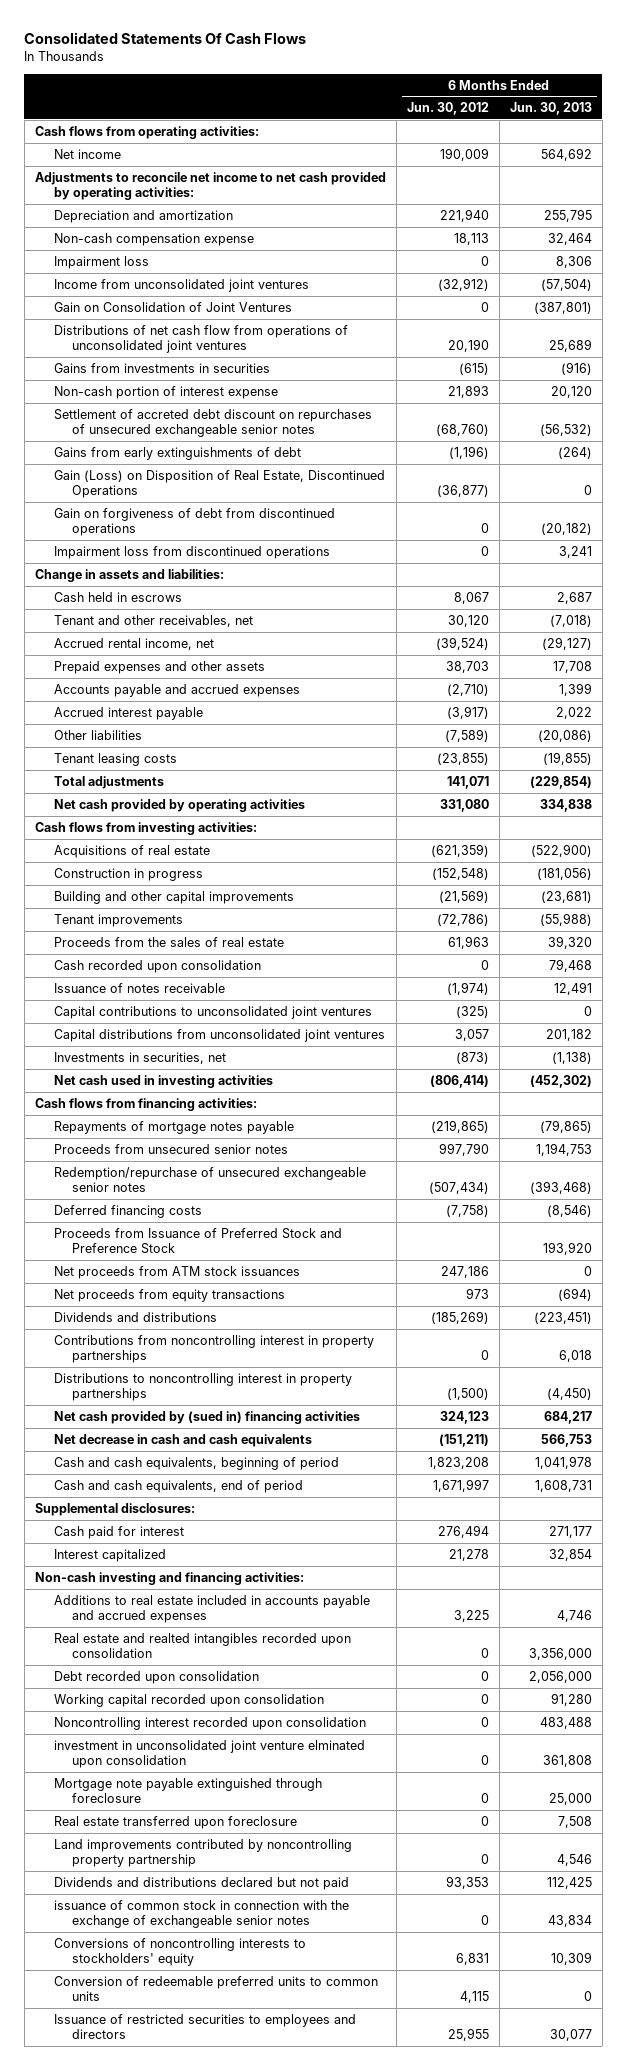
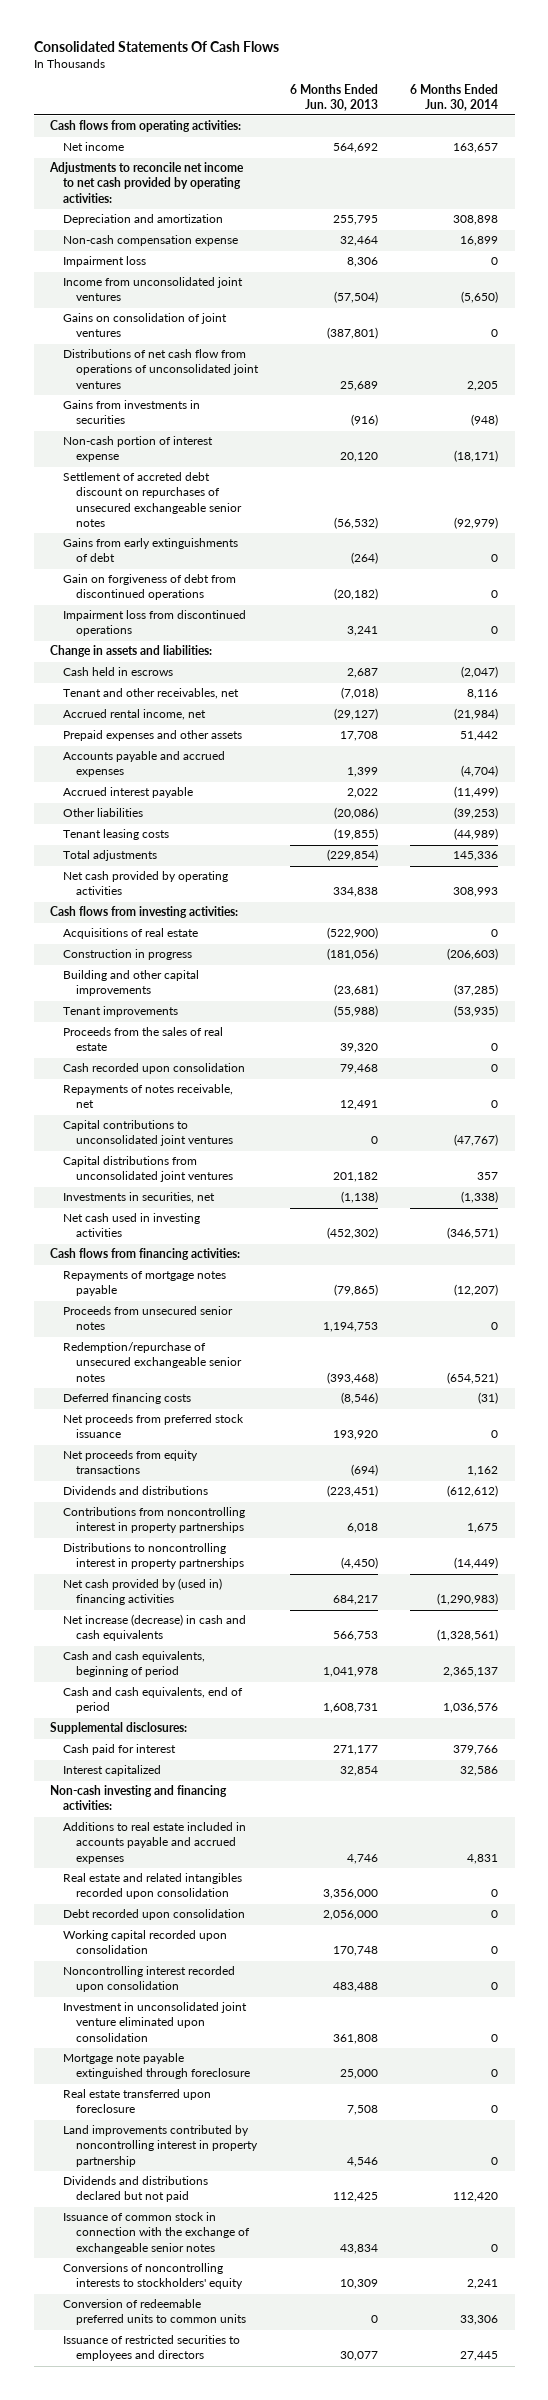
[406,102,489,116] Jun. 30, 2012 -> none
none -> [410,83,499,111] 6 Months Ended Jun. 30, 2014
[53,301,292,312] Gain on Consolidation of Joint Ventures -> [63,313,228,338] Gains on consolidation of joint ventures
[53,469,385,499] Gain (Loss) on Disposition of Real Estate, Discontinued Operations -> none
[53,982,225,993] Issuance of notes receivable -> [63,1084,234,1109] Repayments of notes receivable, net
[53,1265,300,1279] Net proceeds from ATM stock issuances -> none
[53,1227,342,1255] Proceeds from Issuance of Preferred Stock and Preference Stock -> [63,1414,245,1439] Net proceeds from preferred stock issuance
[53,1410,360,1424] Net cash provided by (sued in) financing activities -> [63,1578,223,1606] Net cash provided by (used in) financing activities
[53,1433,312,1447] Net decrease in cash and cash equivalents -> [63,1614,247,1642] Net increase (decrease) in cash and cash equivalents
[53,1632,351,1659] Real estate and realted intangibles recorded upon consolidation -> [63,1873,243,1900] Real estate and related intangibles recorded upon consolidation
[550,1692,592,1706] 91,280 -> [333,1946,379,1957] 170,748
[53,1739,365,1769] investment in unconsolidated joint venture elminated upon consolidation -> [63,2002,248,2042] Investment in unconsolidated joint venture eliminated upon consolidation
[53,1838,352,1868] Land improvements contributed by noncontrolling property partnership -> [63,2125,259,2167] Land improvements contributed by noncontrolling interest in property partnership
[53,1899,349,1929] issuance of common stock in connection with the exchange of exchangeable senior notes -> [63,2212,251,2254] Issuance of common stock in connection with the exchange of exchangeable senior notes

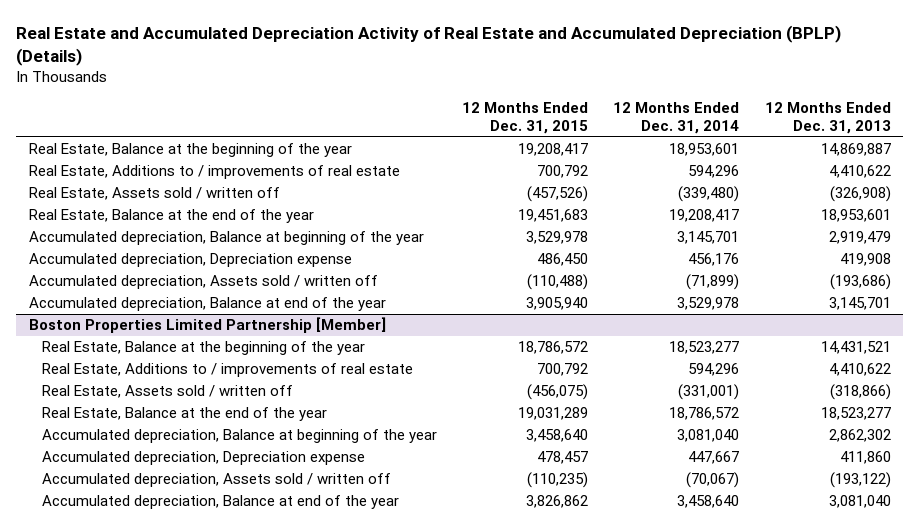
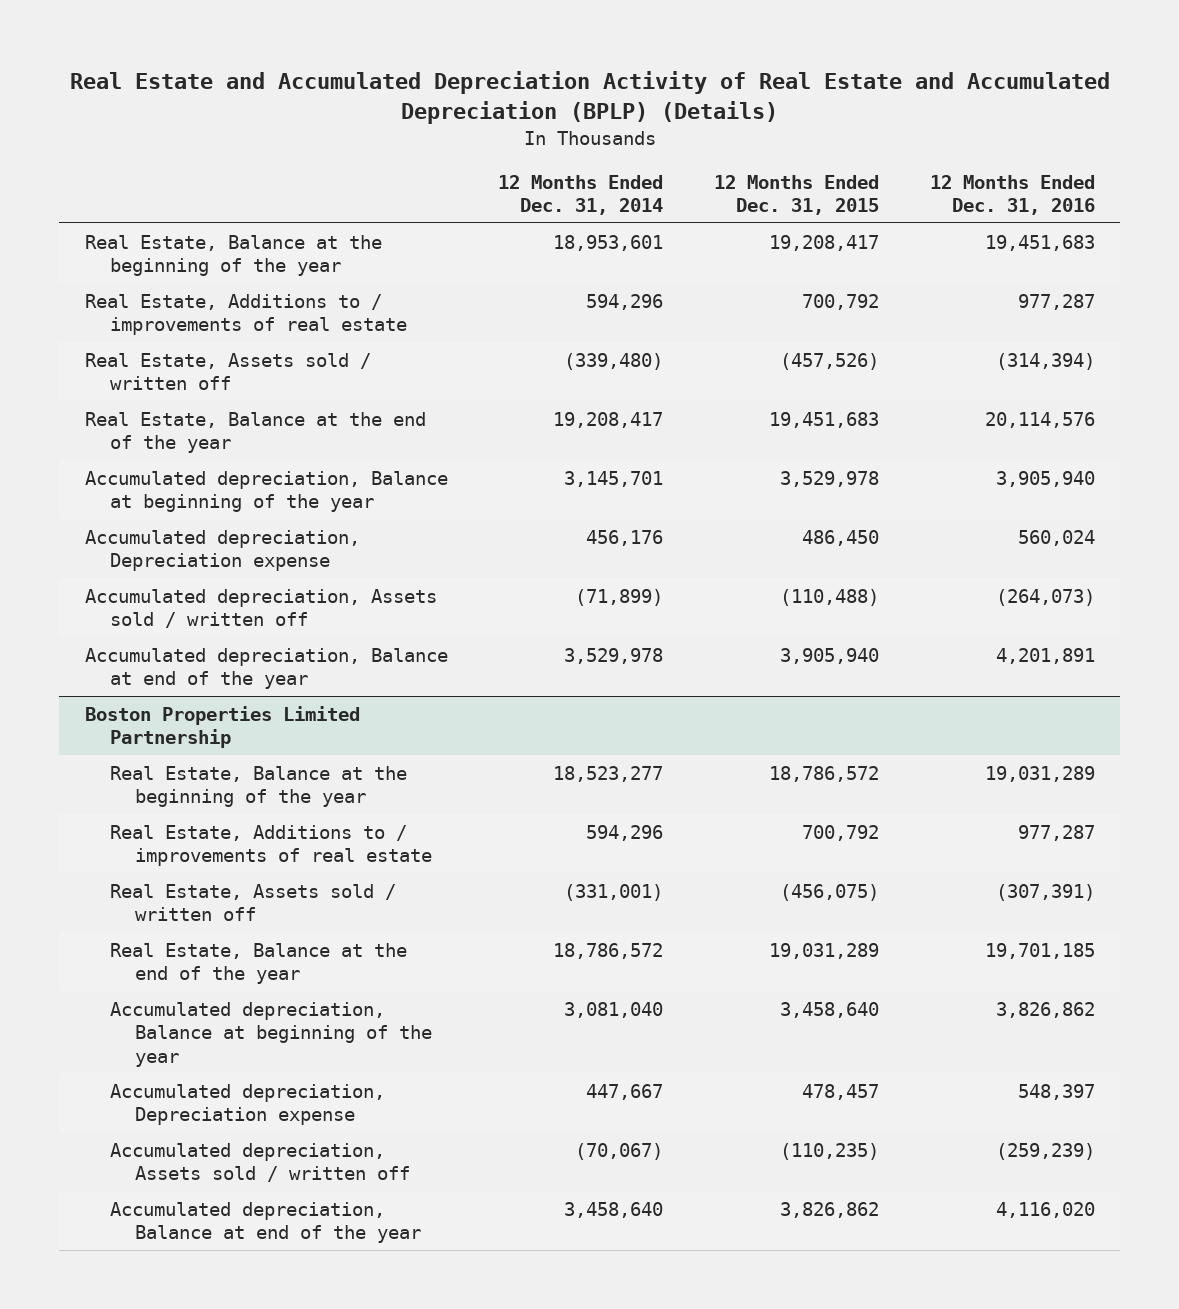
[764,102,891,135] 12 Months Ended Dec. 31, 2013 -> none
none -> [929,174,1095,216] 12 Months Ended Dec. 31, 2016
[28,317,386,334] Boston Properties Limited Partnership [Member] -> [84,705,360,749] Boston Properties Limited Partnership

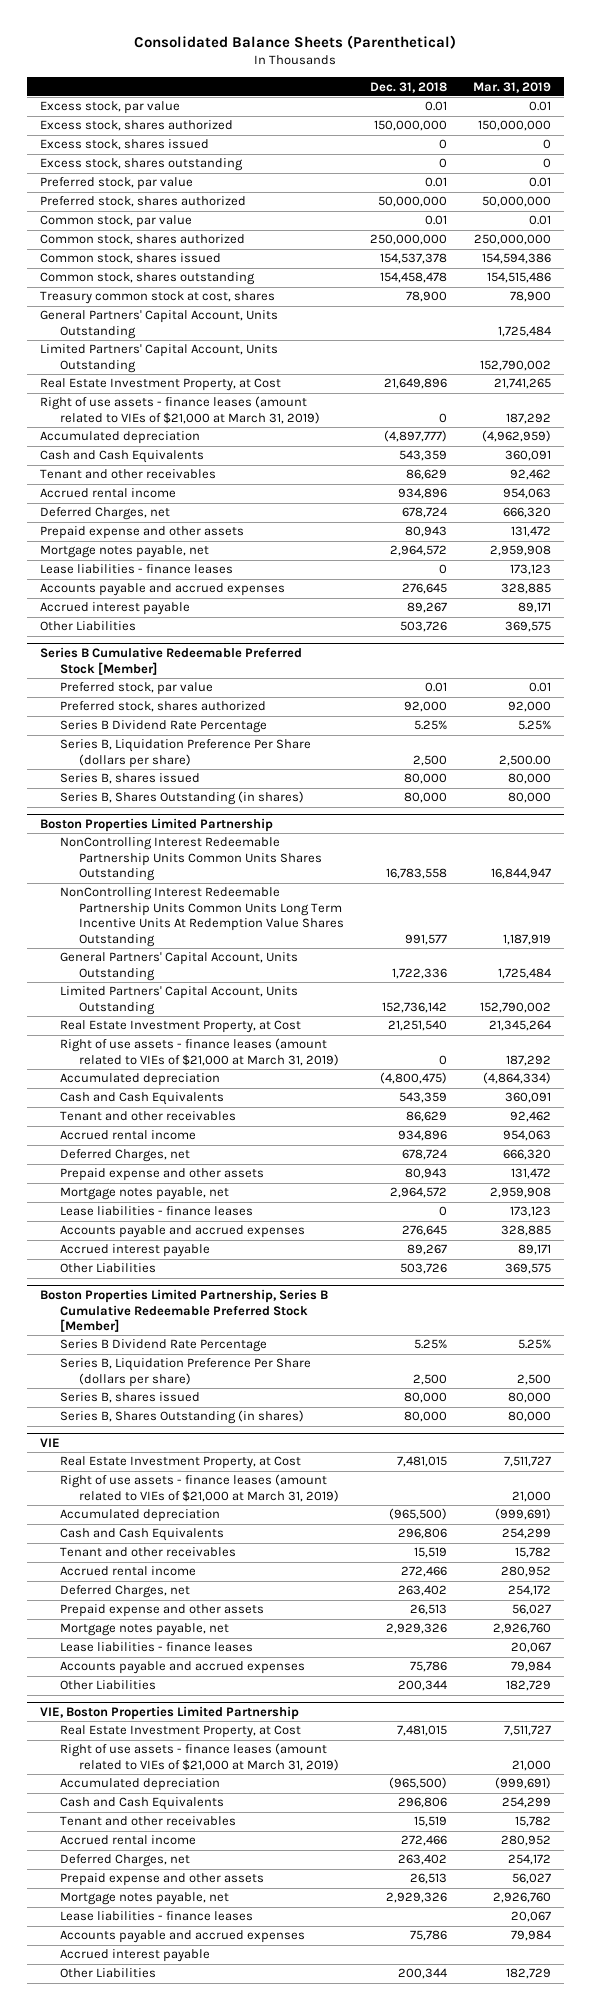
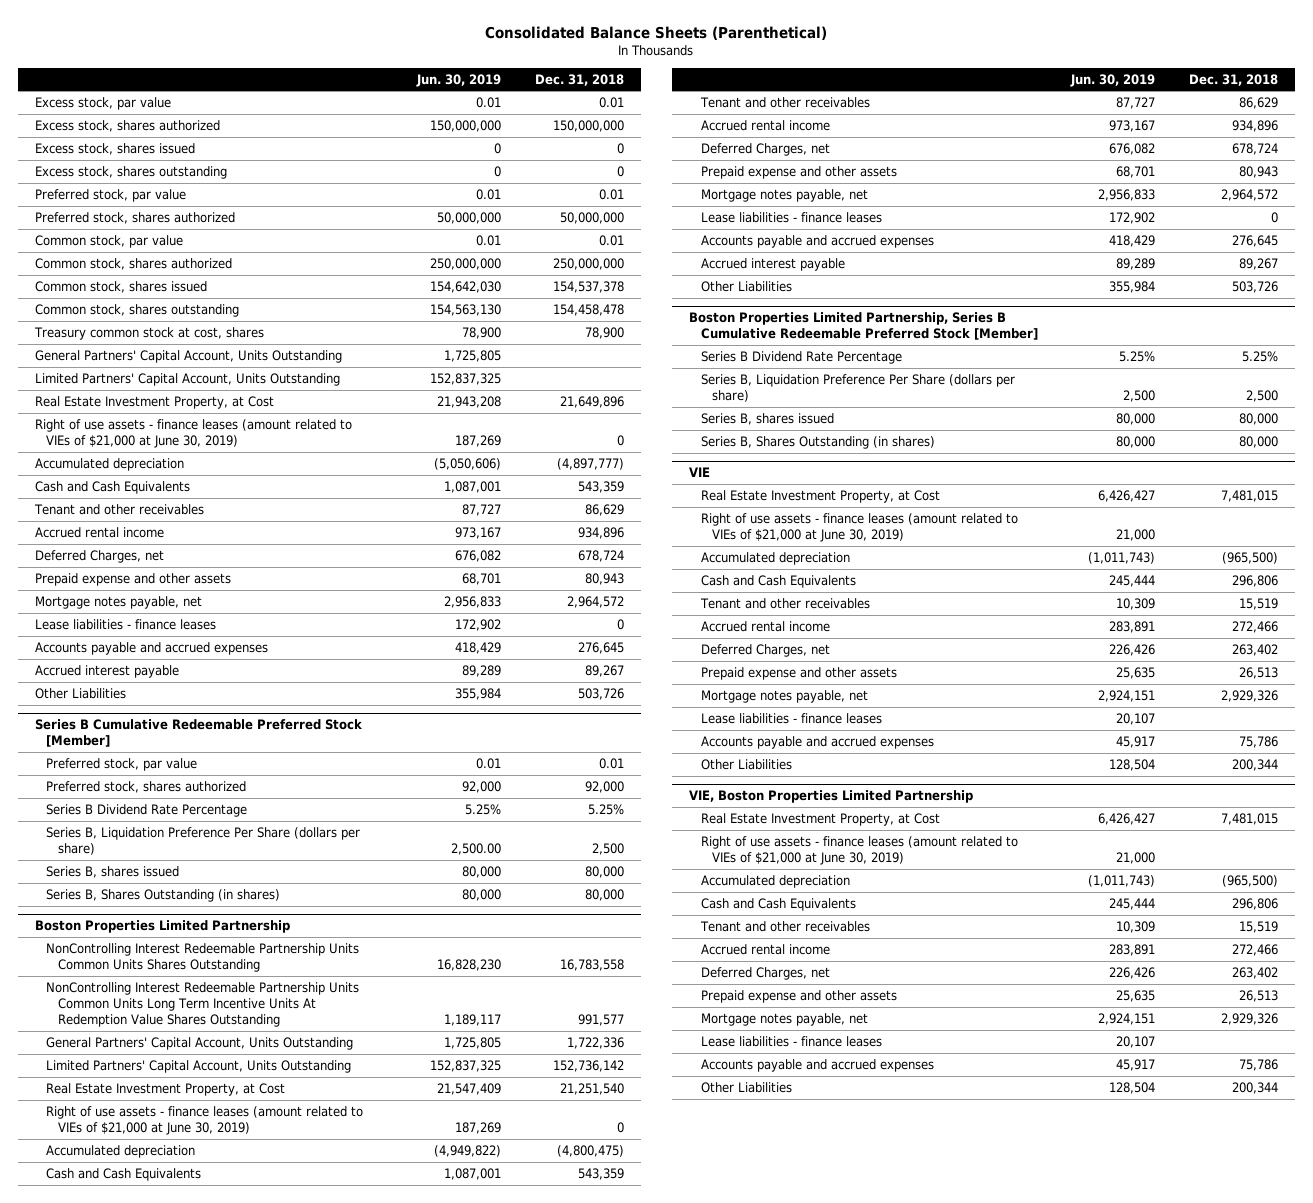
[472,81,551,93] Mar. 31, 2019 -> none
none -> [415,73,501,87] Jun. 30, 2019
[39,396,320,424] Right of use assets - finance leases (amount related to VIEs of $21,000 at March 31, 2019) -> [34,419,352,449] Right of use assets - finance leases (amount related to VIEs of $21,000 at June 30, 2019)
[59,1038,340,1066] Right of use assets - finance leases (amount related to VIEs of $21,000 at March 31, 2019) -> [46,1106,364,1136] Right of use assets - finance leases (amount related to VIEs of $21,000 at June 30, 2019)
[59,1474,340,1502] Right of use assets - finance leases (amount related to VIEs of $21,000 at March 31, 2019) -> [700,513,1018,543] Right of use assets - finance leases (amount related to VIEs of $21,000 at June 30, 2019)
[59,1743,340,1771] Right of use assets - finance leases (amount related to VIEs of $21,000 at March 31, 2019) -> [700,836,1018,866] Right of use assets - finance leases (amount related to VIEs of $21,000 at June 30, 2019)
[59,1949,210,1963] Accrued interest payable -> none

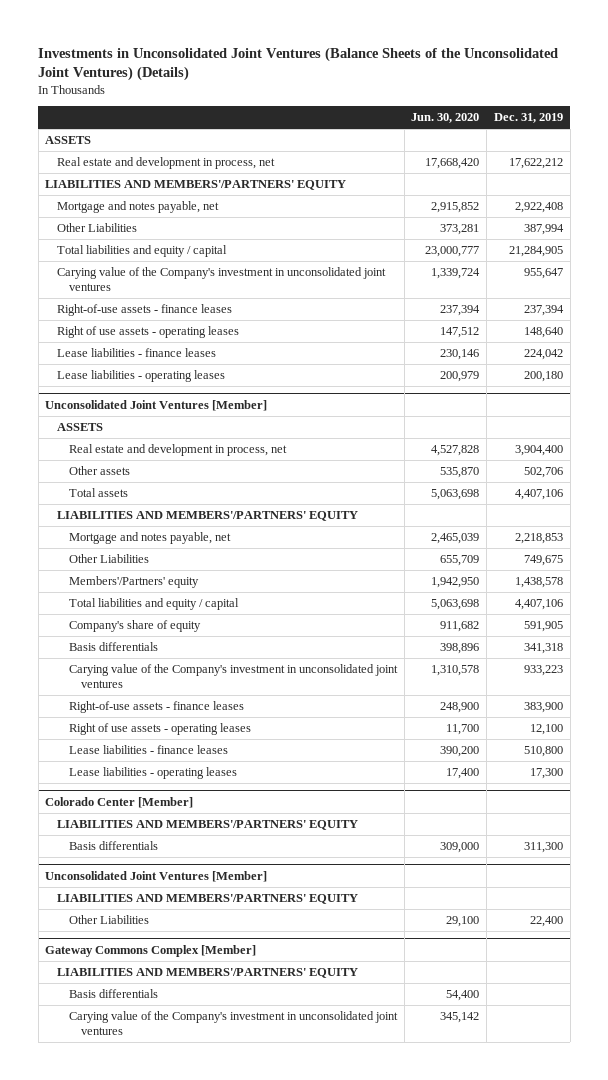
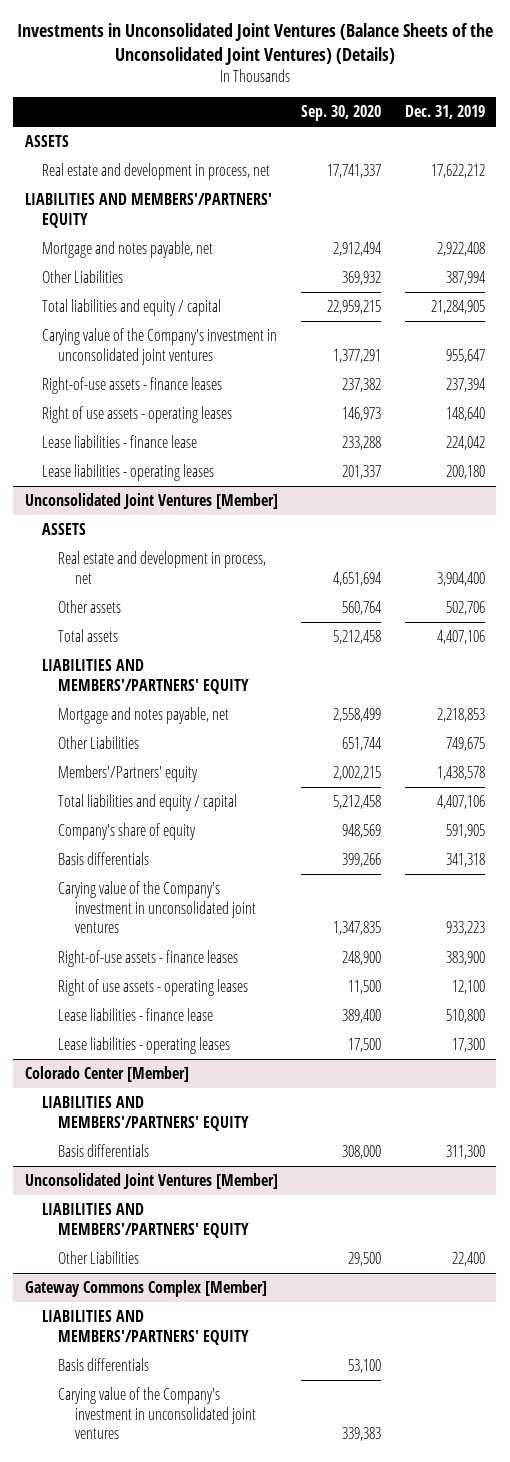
[411,113,480,124] Jun. 30, 2020 -> none
none -> [301,105,382,122] Sep. 30, 2020
[57,348,217,358] Lease liabilities - finance leases -> [41,435,197,449] Lease liabilities - finance lease
[69,745,229,755] Lease liabilities - finance leases -> [58,1008,214,1022] Lease liabilities - finance lease

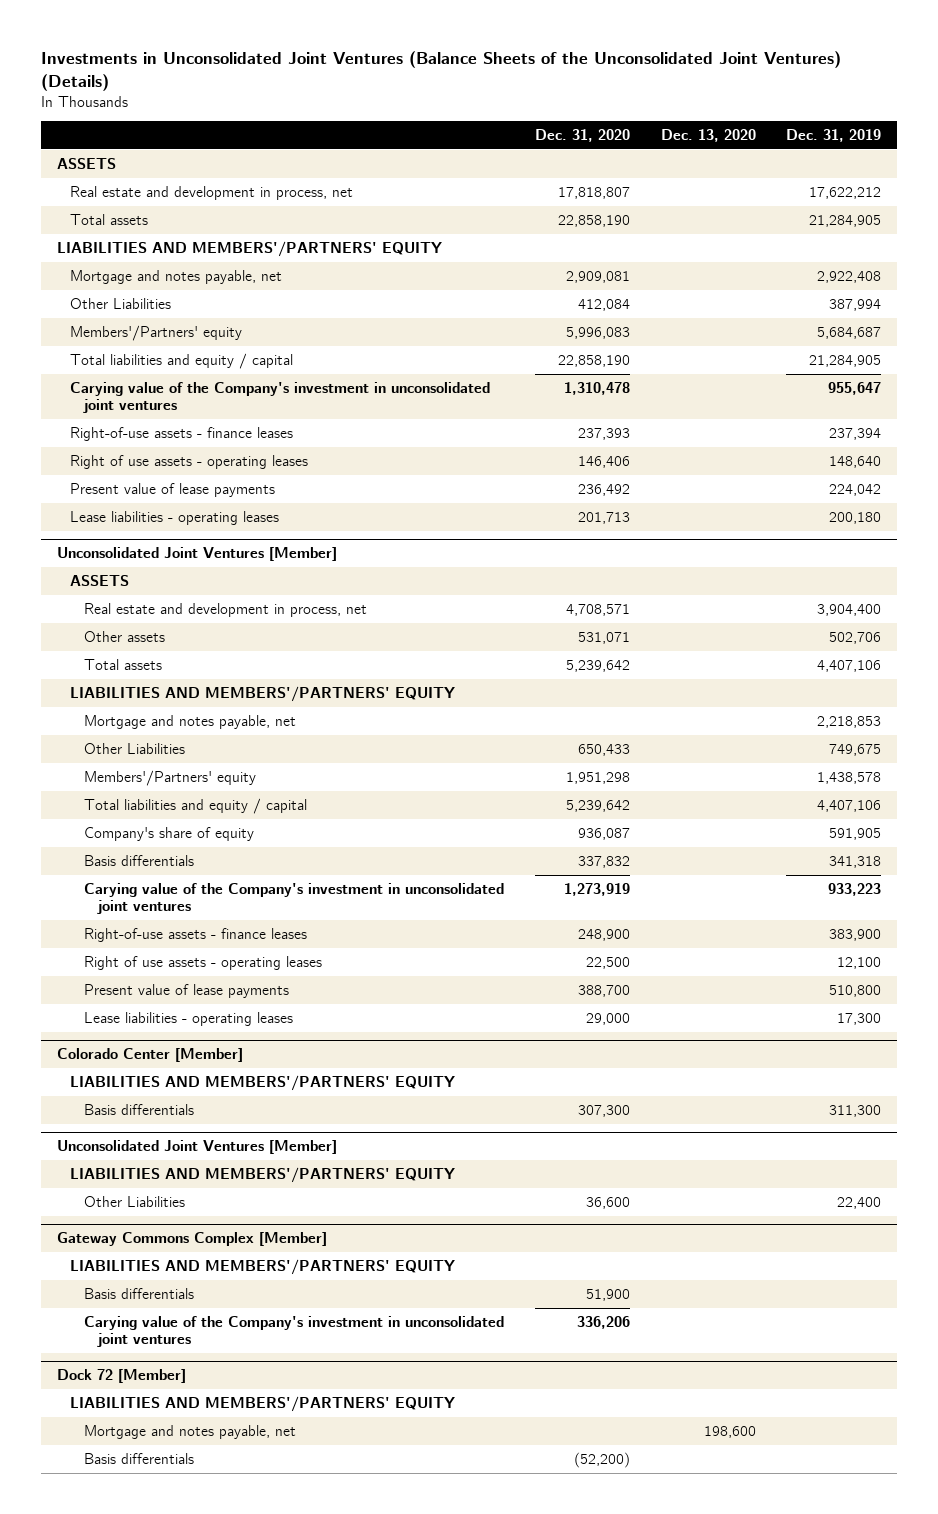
[301,105,382,122] Sep. 30, 2020 -> none
none -> [535,129,631,143] Dec. 31, 2020
none -> [660,129,756,143] Dec. 13, 2020
none -> [70,213,149,225] Total assets
none -> [70,324,243,341] Members'/Partners' equity
[41,435,197,449] Lease liabilities - finance lease -> [70,482,276,497] Present value of lease payments
[58,1008,214,1022] Lease liabilities - finance lease -> [84,983,290,998] Present value of lease payments
none -> [56,1369,186,1384] Dock 72 [Member]
none -> [70,1395,456,1412] LIABILITIES AND MEMBERS'/PARTNERS' EQUITY
none -> [84,1424,297,1439] Mortgage and notes payable, net
none -> [84,1452,195,1464] Basis differentials

